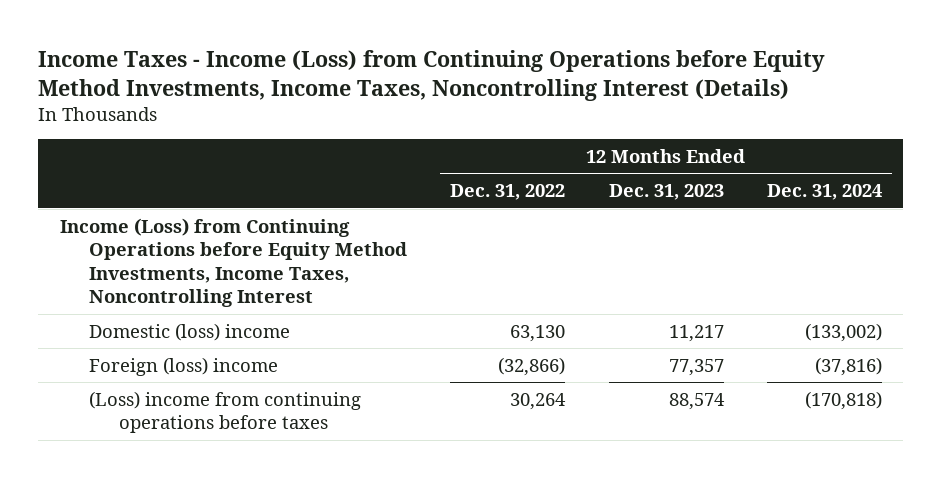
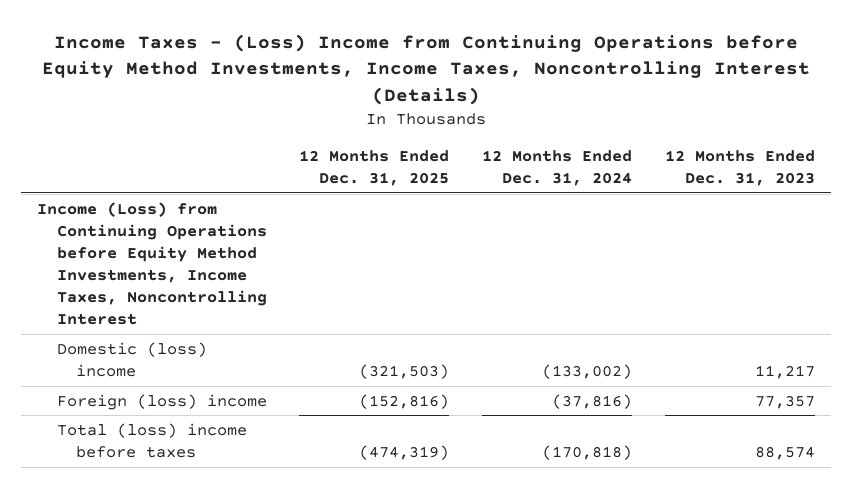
[38,49,826,101] Income Taxes - Income (Loss) from Continuing Operations before Equity Method Investments, Income Taxes, Noncontrolling Interest (Details) -> [42,33,811,106] Income Taxes - (Loss) Income from Continuing Operations before Equity Method Investments, Income Taxes, Noncontrolling Interest (Details)
[450,184,566,201] Dec. 31, 2022 -> none
none -> [299,150,450,187] 12 Months Ended Dec. 31, 2025
[89,390,362,434] (Loss) income from continuing operations before taxes -> [56,422,247,458] Total (loss) income before taxes

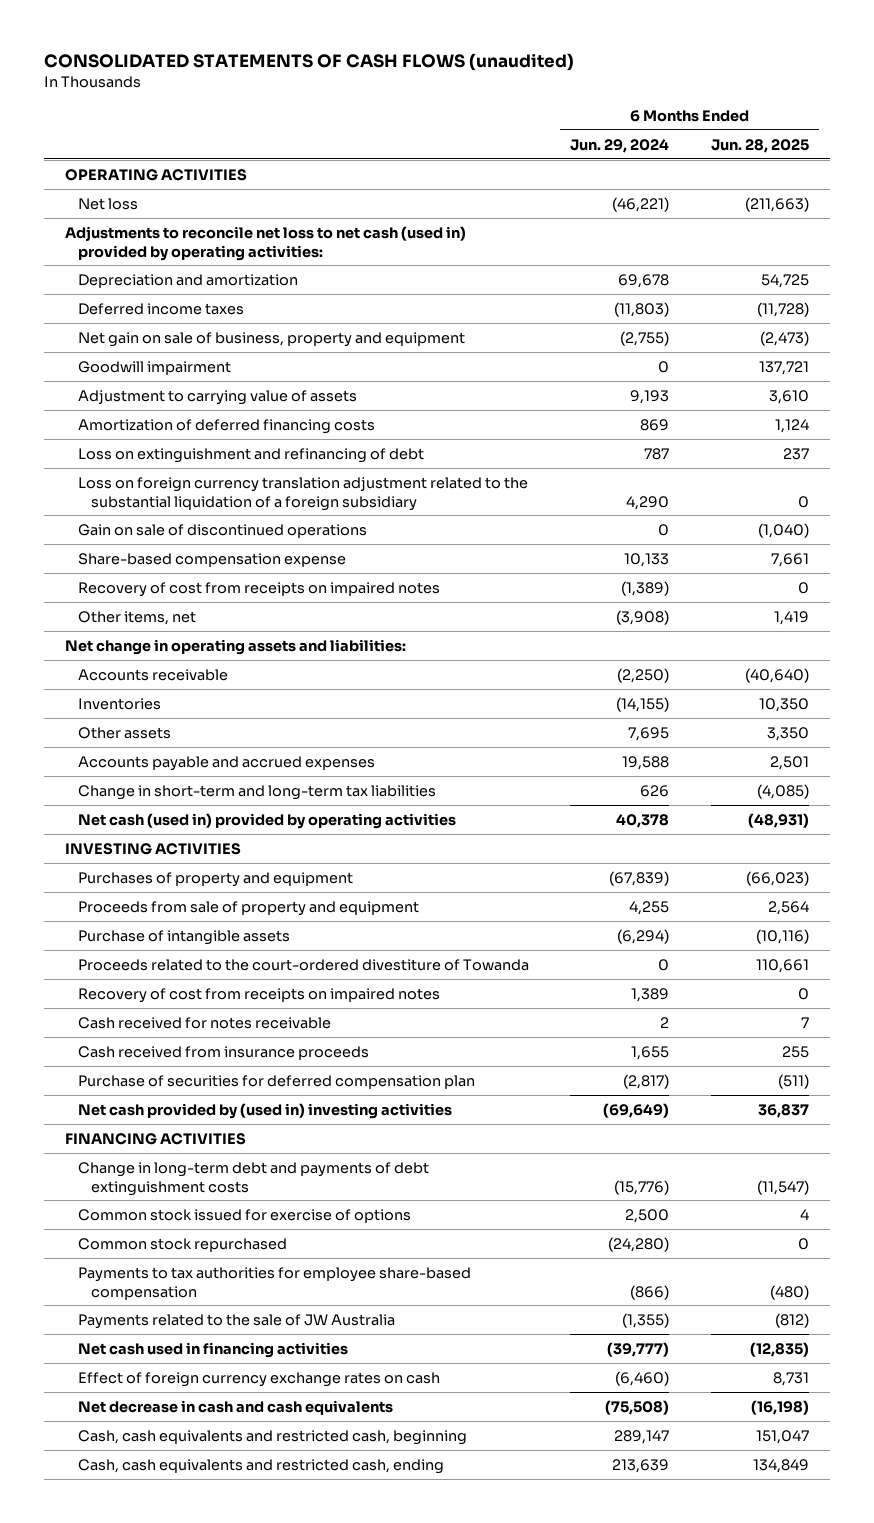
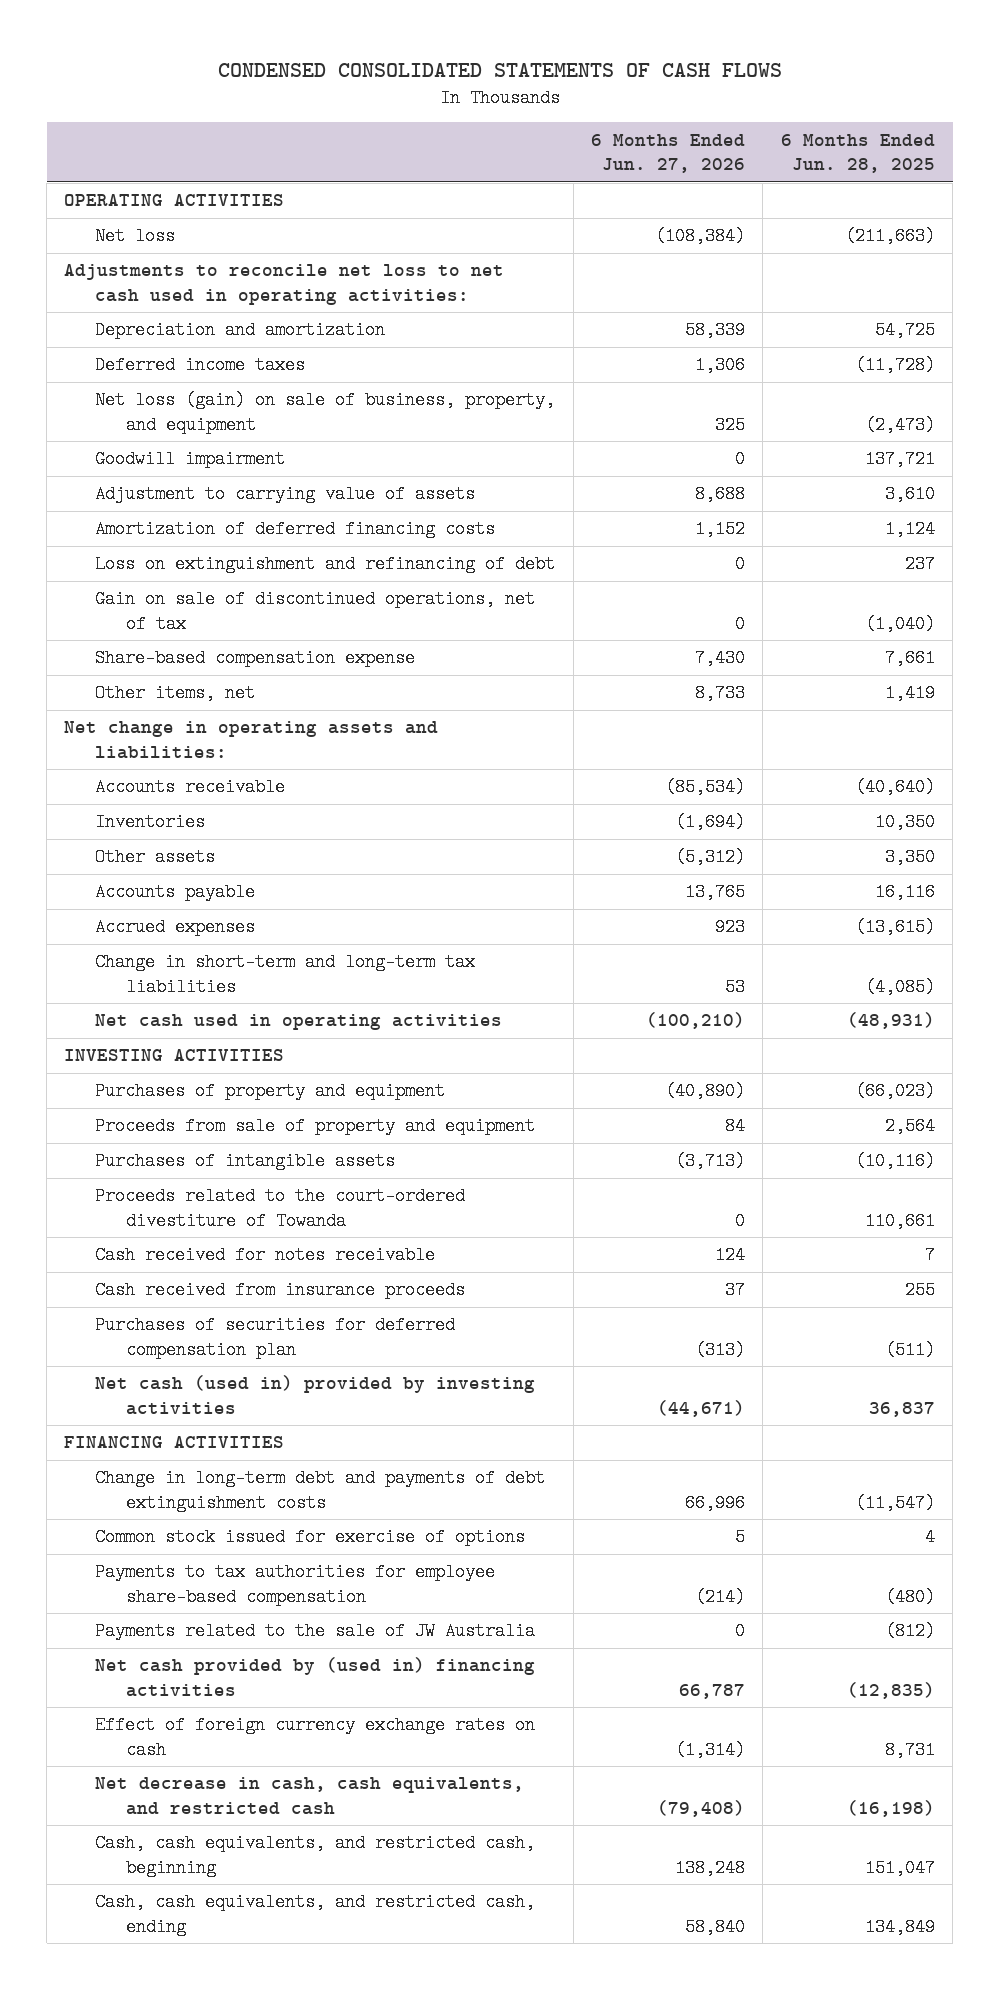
[44,53,575,72] CONSOLIDATED STATEMENTS OF CASH FLOWS (unaudited) -> [217,62,782,77] CONDENSED CONSOLIDATED STATEMENTS OF CASH FLOWS
[570,138,670,153] Jun. 29, 2024 -> none
none -> [591,133,746,174] 6 Months Ended Jun. 27, 2026
[64,225,466,261] Adjustments to reconcile net loss to net cash (used in) provided by operating activities: -> [64,264,505,305] Adjustments to reconcile net loss to net cash used in operating activities:
[77,331,465,347] Net gain on sale of business, property and equipment -> [95,391,556,434] Net loss (gain) on sale of business, property, and equipment
[77,476,528,511] Loss on foreign currency translation adjustment related to the substantial liquidation of a foreign subsidiary -> none
[77,523,367,538] Gain on sale of discontinued operations -> [95,590,536,633] Gain on sale of discontinued operations, net of tax
[77,581,440,597] Recovery of cost from receipts on impaired notes -> none
[77,755,375,771] Accounts payable and accrued expenses -> none
none -> [95,883,256,902] Accounts payable
none -> [95,918,256,937] Accrued expenses
[77,812,456,829] Net cash (used in) provided by operating activities -> [95,1014,503,1031] Net cash used in operating activities
[77,929,290,945] Purchase of intangible assets -> [95,1152,396,1171] Purchases of intangible assets
[77,987,440,1003] Recovery of cost from receipts on impaired notes -> none
[77,1074,475,1089] Purchase of securities for deferred compensation plan -> [95,1316,456,1359] Purchases of securities for deferred compensation plan
[77,1102,452,1119] Net cash provided by (used in) investing activities -> [95,1375,536,1415] Net cash (used in) provided by investing activities
[77,1237,287,1252] Common stock repurchased -> none
[77,1341,348,1358] Net cash used in financing activities -> [95,1657,536,1697] Net cash provided by (used in) financing activities
[77,1399,393,1415] Net decrease in cash and cash equivalents -> [95,1777,525,1815] Net decrease in cash, cash equivalents, and restricted cash
[77,1429,467,1445] Cash, cash equivalents and restricted cash, beginning -> [95,1834,536,1877] Cash, cash equivalents, and restricted cash, beginning
[77,1458,444,1474] Cash, cash equivalents and restricted cash, ending -> [95,1893,536,1936] Cash, cash equivalents, and restricted cash, ending

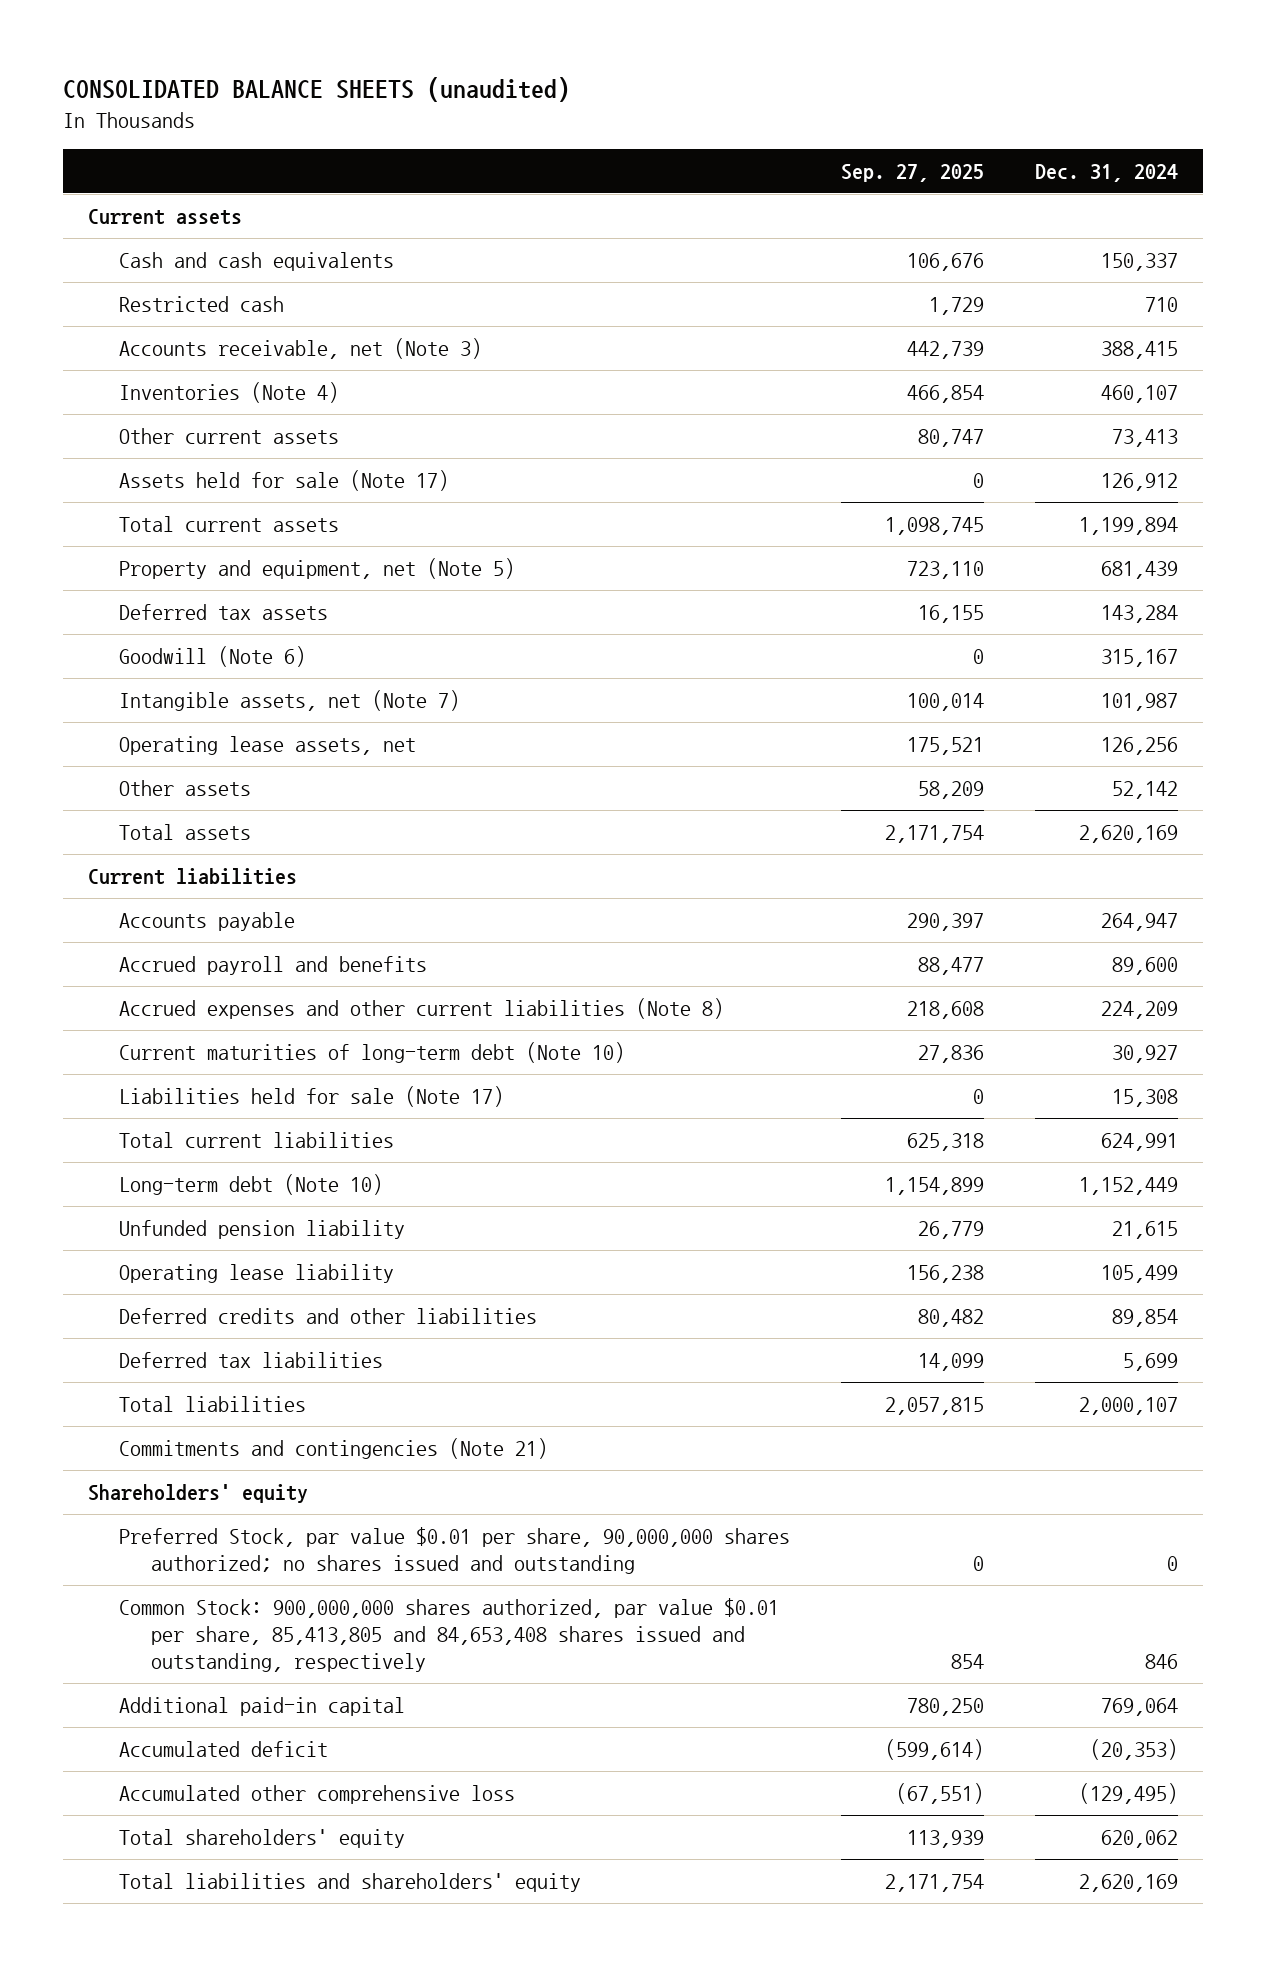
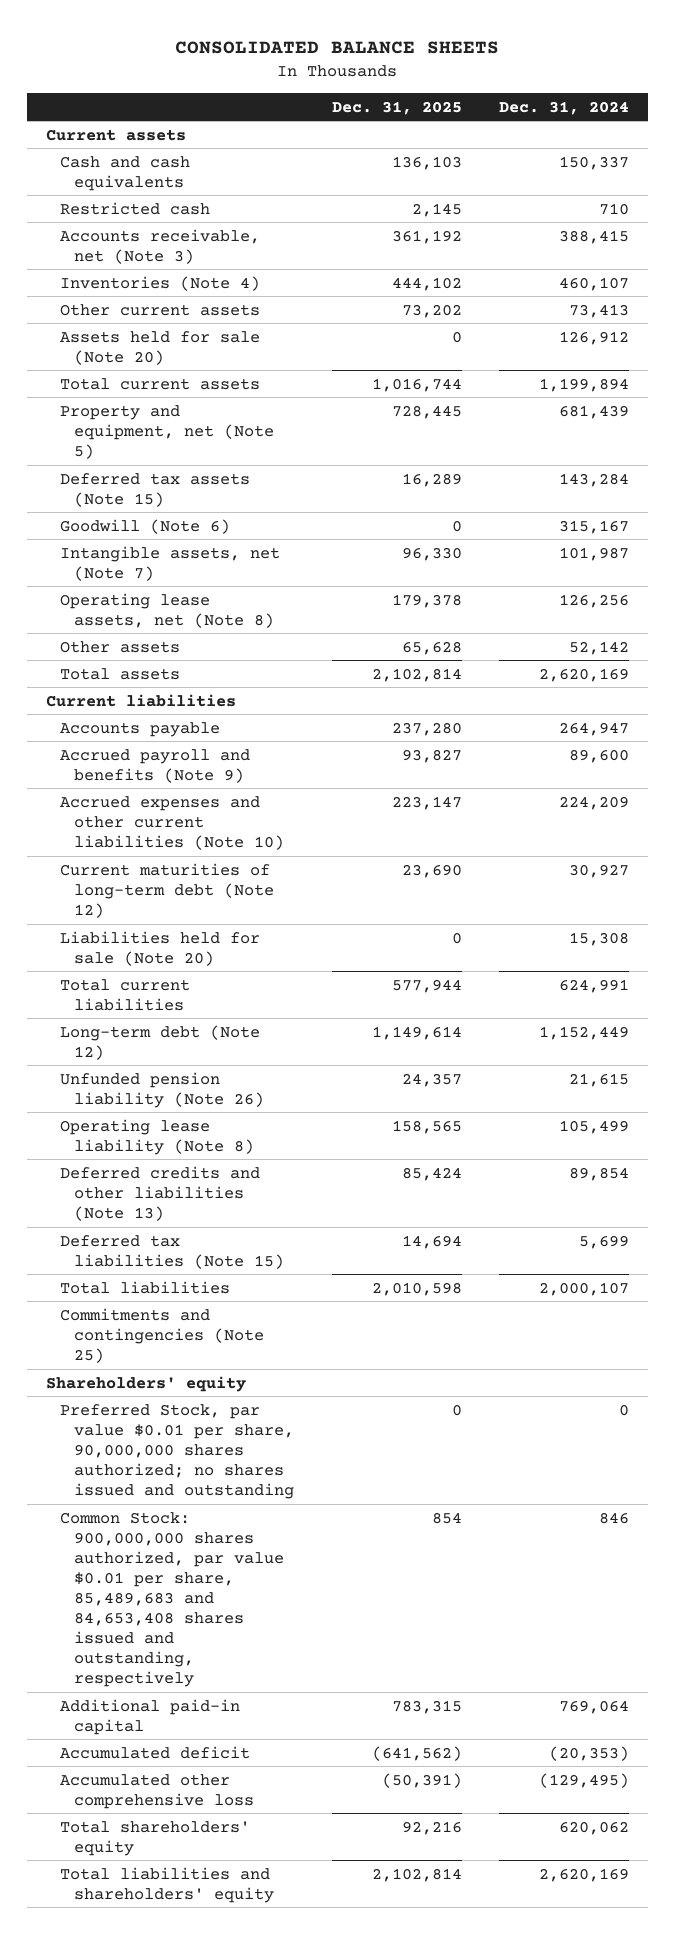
[62,76,570,102] CONSOLIDATED BALANCE SHEETS (unaudited) -> [175,40,500,54] CONSOLIDATED BALANCE SHEETS
[841,163,985,182] Sep. 27, 2025 -> none
none -> [331,100,462,115] Dec. 31, 2025
[119,470,450,492] Assets held for sale (Note 17) -> [59,330,260,365] Assets held for sale (Note 20)
[119,604,329,621] Deferred tax assets -> [59,472,250,507] Deferred tax assets (Note 15)
[119,736,417,756] Operating lease assets, net -> [59,592,274,628] Operating lease assets, net (Note 8)
[119,956,428,976] Accrued payroll and benefits -> [59,748,250,783] Accrued payroll and benefits (Note 9)
[119,998,725,1020] Accrued expenses and other current liabilities (Note 8) -> [59,795,284,850] Accrued expenses and other current liabilities (Note 10)
[119,1042,626,1064] Current maturities of long-term debt (Note 10) -> [59,862,274,918] Current maturities of long-term debt (Note 12)
[119,1086,505,1108] Liabilities held for sale (Note 17) -> [59,930,260,966] Liabilities held for sale (Note 20)
[119,1174,384,1196] Long-term debt (Note 10) -> [59,1024,260,1060] Long-term debt (Note 12)
[119,1220,406,1240] Unfunded pension liability -> [59,1071,264,1108] Unfunded pension liability (Note 26)
[119,1264,395,1284] Operating lease liability -> [59,1118,254,1155] Operating lease liability (Note 8)
[119,1308,538,1325] Deferred credits and other liabilities -> [59,1165,260,1221] Deferred credits and other liabilities (Note 13)
[119,1352,384,1369] Deferred tax liabilities -> [59,1234,284,1269] Deferred tax liabilities (Note 15)
[119,1438,549,1460] Commitments and contingencies (Note 21) -> [59,1307,264,1363] Commitments and contingencies (Note 25)
[119,1598,780,1672] Common Stock: 900,000,000 shares authorized, par value $0.01 per share, 85,413,805 and 84,653,408 shares issued and outstanding, respectively -> [59,1511,284,1688] Common Stock: 900,000,000 shares authorized, par value $0.01 per share, 85,489,683 and 84,653,408 shares issued and outstanding, respectively

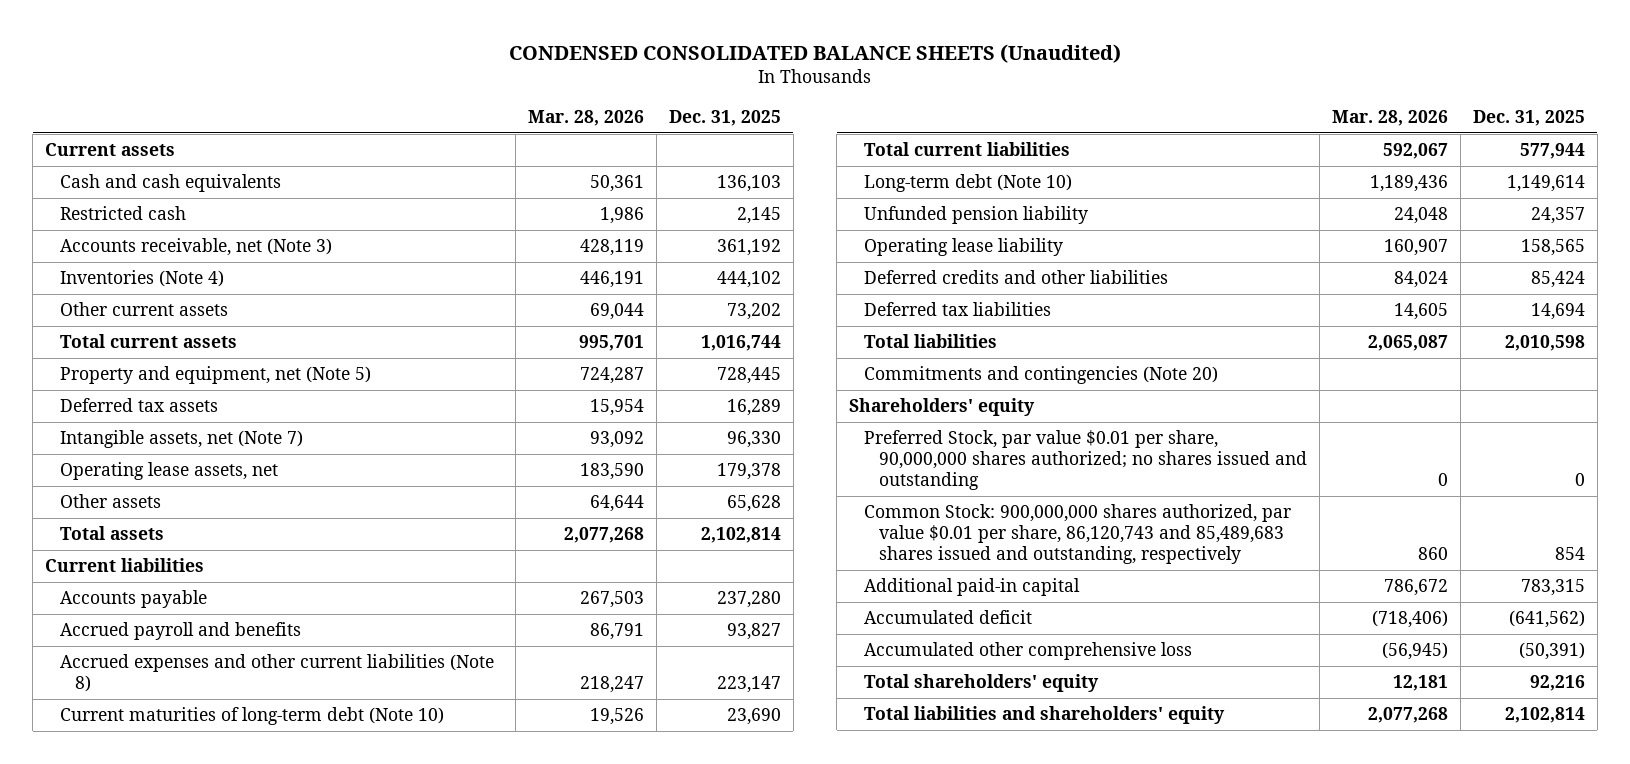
[175,40,500,54] CONSOLIDATED BALANCE SHEETS -> [508,43,1121,63] CONDENSED CONSOLIDATED BALANCE SHEETS (Unaudited)
[499,100,630,115] Dec. 31, 2024 -> none
none -> [527,110,644,127] Mar. 28, 2026
[59,330,260,365] Assets held for sale (Note 20) -> none
[59,518,230,534] Goodwill (Note 6) -> none
[59,472,250,507] Deferred tax assets (Note 15) -> [60,398,219,413] Deferred tax assets
[59,592,274,628] Operating lease assets, net (Note 8) -> [60,462,279,481] Operating lease assets, net
[59,930,260,966] Liabilities held for sale (Note 20) -> none
[59,748,250,783] Accrued payroll and benefits (Note 9) -> [60,622,302,641] Accrued payroll and benefits
[59,795,284,850] Accrued expenses and other current liabilities (Note 10) -> [60,654,495,693] Accrued expenses and other current liabilities (Note 8)
[59,862,274,918] Current maturities of long-term debt (Note 12) -> [60,707,445,726] Current maturities of long-term debt (Note 10)
[59,1024,260,1060] Long-term debt (Note 12) -> [863,174,1072,193] Long-term debt (Note 10)
[59,1071,264,1108] Unfunded pension liability (Note 26) -> [863,206,1088,225] Unfunded pension liability
[59,1118,254,1155] Operating lease liability (Note 8) -> [863,238,1063,257] Operating lease liability
[59,1165,260,1221] Deferred credits and other liabilities (Note 13) -> [863,270,1168,285] Deferred credits and other liabilities
[59,1234,284,1269] Deferred tax liabilities (Note 15) -> [863,302,1051,317] Deferred tax liabilities
[59,1307,264,1363] Commitments and contingencies (Note 25) -> [863,366,1218,385] Commitments and contingencies (Note 20)
[59,1511,284,1688] Common Stock: 900,000,000 shares authorized, par value $0.01 per share, 85,489,683 and 84,653,408 shares issued and outstanding, respectively -> [863,504,1291,564] Common Stock: 900,000,000 shares authorized, par value $0.01 per share, 86,120,743 and 85,489,683 shares issued and outstanding, respectively

